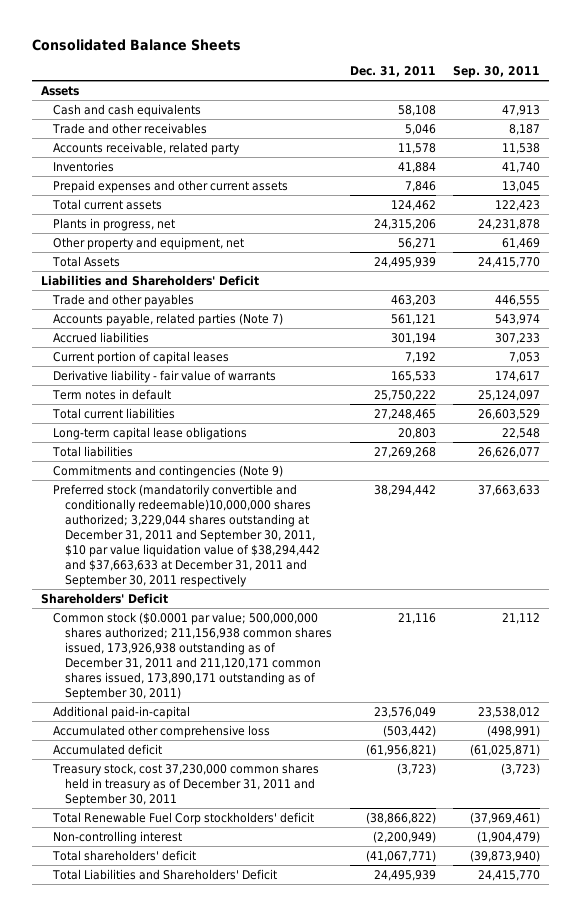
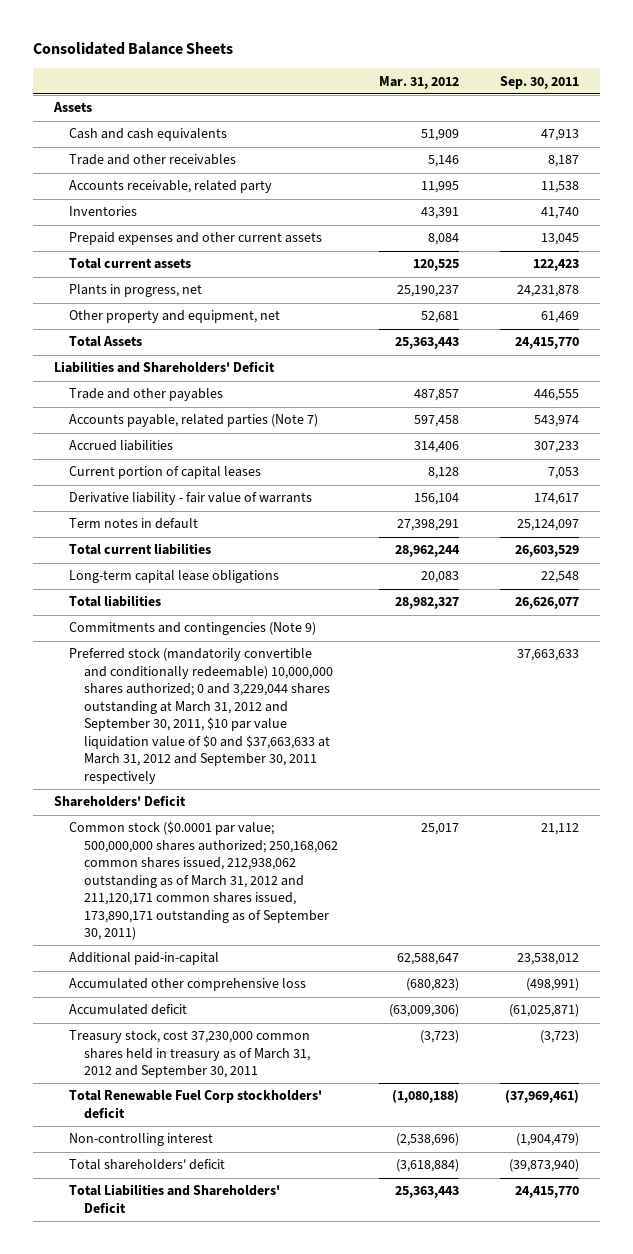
[349,66,436,78] Dec. 31, 2011 -> none
none -> [378,75,459,89] Mar. 31, 2012
[52,483,321,587] Preferred stock (mandatorily convertible and conditionally redeemable)10,000,000 shares authorized; 3,229,044 shares outstanding at December 31, 2011 and September 30, 2011, $10 par value liquidation value of $38,294,442 and $37,663,633 at December 31, 2011 and September 30, 2011 respectively -> [68,648,333,784] Preferred stock (mandatorily convertible and conditionally redeemable) 10,000,000 shares authorized; 0 and 3,229,044 shares outstanding at March 31, 2012 and September 30, 2011, $10 par value liquidation value of $0 and $37,663,633 at March 31, 2012 and September 30, 2011 respectively
[52,611,333,700] Common stock ($0.0001 par value; 500,000,000 shares authorized; 211,156,938 common shares issued, 173,926,938 outstanding as of December 31, 2011 and 211,120,171 common shares issued, 173,890,171 outstanding as of September 30, 2011) -> [68,821,338,941] Common stock ($0.0001 par value; 500,000,000 shares authorized; 250,168,062 common shares issued, 212,938,062 outstanding as of March 31, 2012 and 211,120,171 common shares issued, 173,890,171 outstanding as of September 30, 2011)
[51,762,319,806] Treasury stock, cost 37,230,000 common shares held in treasury as of December 31, 2011 and September 30, 2011 -> [68,1030,310,1079] Treasury stock, cost 37,230,000 common shares held in treasury as of March 31, 2012 and September 30, 2011

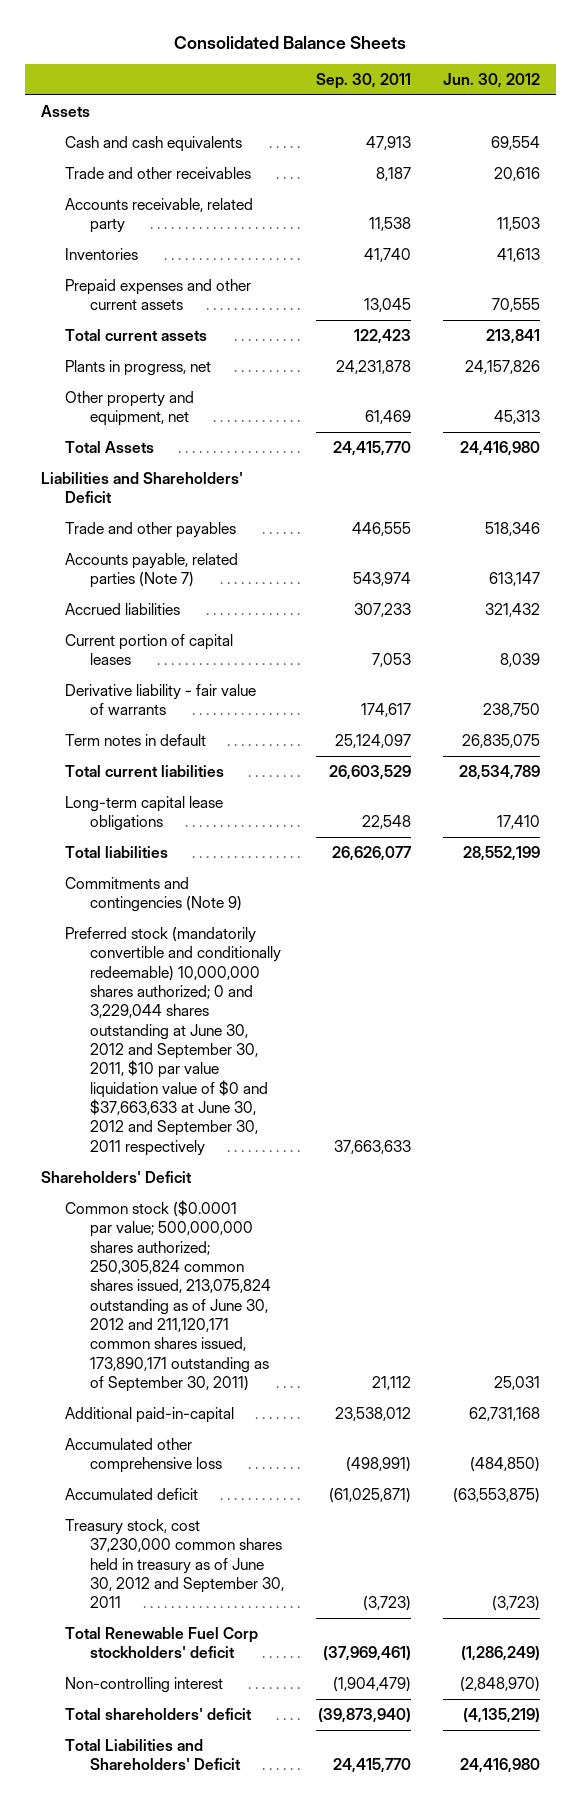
[378,75,459,89] Mar. 31, 2012 -> none
none -> [442,72,540,88] Jun. 30, 2012
[68,648,333,784] Preferred stock (mandatorily convertible and conditionally redeemable) 10,000,000 shares authorized; 0 and 3,229,044 shares outstanding at March 31, 2012 and September 30, 2011, $10 par value liquidation value of $0 and $37,663,633 at March 31, 2012 and September 30, 2011 respectively -> [65,927,281,1156] Preferred stock (mandatorily convertible and conditionally redeemable) 10,000,000 shares authorized; 0 and 3,229,044 shares outstanding at June 30, 2012 and September 30, 2011, $10 par value liquidation value of $0 and $37,663,633 at June 30, 2012 and September 30, 2011 respectively
[68,821,338,941] Common stock ($0.0001 par value; 500,000,000 shares authorized; 250,168,062 common shares issued, 212,938,062 outstanding as of March 31, 2012 and 211,120,171 common shares issued, 173,890,171 outstanding as of September 30, 2011) -> [65,1200,271,1393] Common stock ($0.0001 par value; 500,000,000 shares authorized; 250,305,824 common shares issued, 213,075,824 outstanding as of June 30, 2012 and 211,120,171 common shares issued, 173,890,171 outstanding as of September 30, 2011)
[68,1030,310,1079] Treasury stock, cost 37,230,000 common shares held in treasury as of March 31, 2012 and September 30, 2011 -> [65,1519,284,1609] Treasury stock, cost 37,230,000 common shares held in treasury as of June 30, 2012 and September 30, 2011

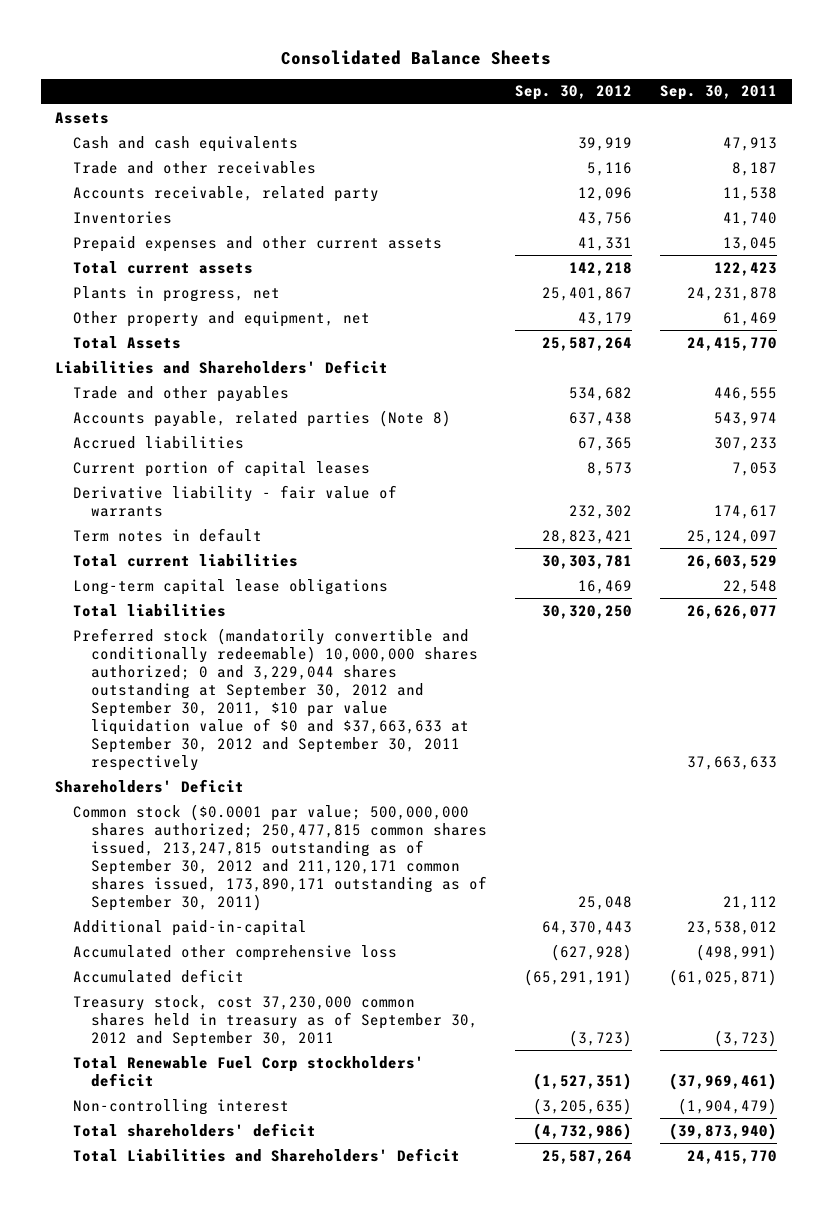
[442,72,540,88] Jun. 30, 2012 -> none
none -> [515,85,633,101] Sep. 30, 2012
[65,553,239,589] Accounts payable, related parties (Note 7) -> [72,409,451,427] Accounts payable, related parties (Note 8)
[65,877,242,913] Commitments and contingencies (Note 9) -> none
[65,927,281,1156] Preferred stock (mandatorily convertible and conditionally redeemable) 10,000,000 shares authorized; 0 and 3,229,044 shares outstanding at June 30, 2012 and September 30, 2011, $10 par value liquidation value of $0 and $37,663,633 at June 30, 2012 and September 30, 2011 respectively -> [72,627,478,771] Preferred stock (mandatorily convertible and conditionally redeemable) 10,000,000 shares authorized; 0 and 3,229,044 shares outstanding at September 30, 2012 and September 30, 2011, $10 par value liquidation value of $0 and $37,663,633 at September 30, 2012 and September 30, 2011 respectively
[65,1200,271,1393] Common stock ($0.0001 par value; 500,000,000 shares authorized; 250,305,824 common shares issued, 213,075,824 outstanding as of June 30, 2012 and 211,120,171 common shares issued, 173,890,171 outstanding as of September 30, 2011) -> [72,803,487,911] Common stock ($0.0001 par value; 500,000,000 shares authorized; 250,477,815 common shares issued, 213,247,815 outstanding as of September 30, 2012 and 211,120,171 common shares issued, 173,890,171 outstanding as of September 30, 2011)
[65,1519,284,1609] Treasury stock, cost 37,230,000 common shares held in treasury as of June 30, 2012 and September 30, 2011 -> [72,994,478,1047] Treasury stock, cost 37,230,000 common shares held in treasury as of September 30, 2012 and September 30, 2011

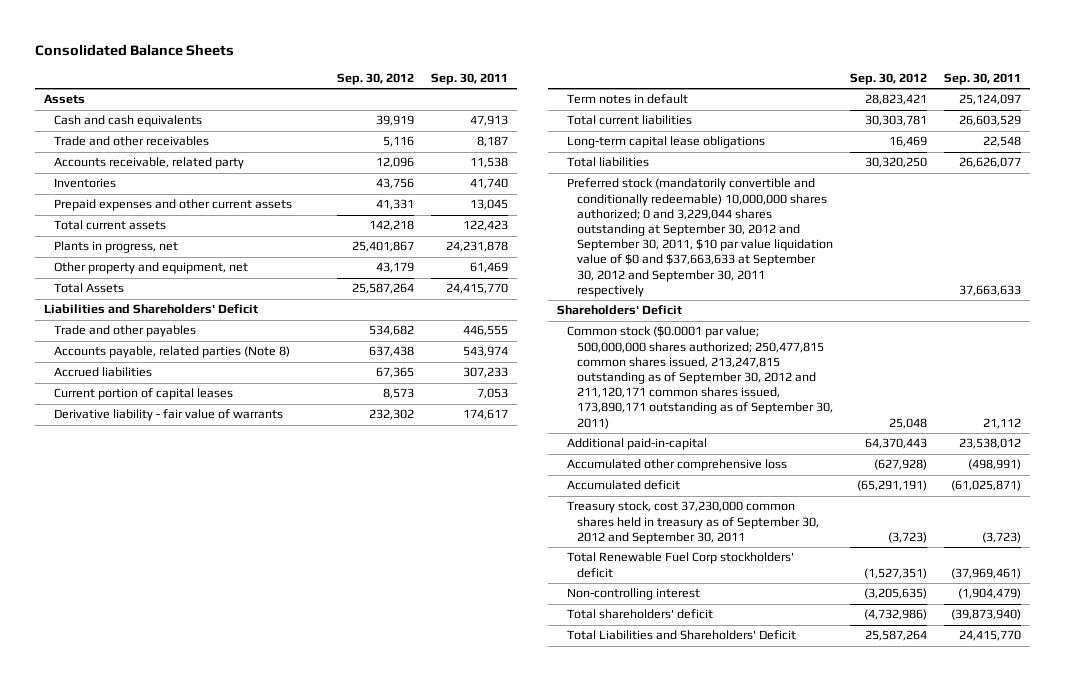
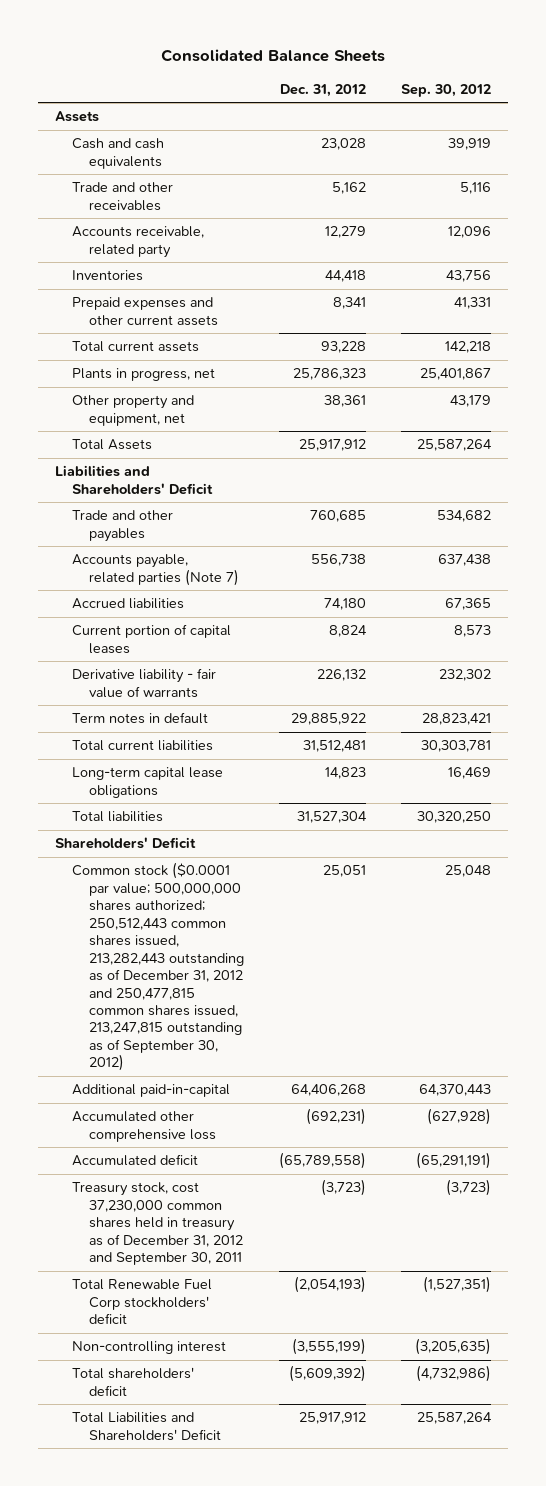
[431,73,509,86] Sep. 30, 2011 -> none
none -> [279,83,366,97] Dec. 31, 2012
[53,346,290,359] Accounts payable, related parties (Note 8) -> [72,554,240,586] Accounts payable, related parties (Note 7)
[567,178,834,297] Preferred stock (mandatorily convertible and conditionally redeemable) 10,000,000 shares authorized; 0 and 3,229,044 shares outstanding at September 30, 2012 and September 30, 2011, $10 par value liquidation value of $0 and $37,663,633 at September 30, 2012 and September 30, 2011 respectively -> none
[567,326,834,429] Common stock ($0.0001 par value; 500,000,000 shares authorized; 250,477,815 common shares issued, 213,247,815 outstanding as of September 30, 2012 and 211,120,171 common shares issued, 173,890,171 outstanding as of September 30, 2011) -> [72,862,245,1072] Common stock ($0.0001 par value; 500,000,000 shares authorized; 250,512,443 common shares issued, 213,282,443 outstanding as of December 31, 2012 and 250,477,815 common shares issued, 213,247,815 outstanding as of September 30, 2012)
[567,501,820,544] Treasury stock, cost 37,230,000 common shares held in treasury as of September 30, 2012 and September 30, 2011 -> [72,1182,244,1266] Treasury stock, cost 37,230,000 common shares held in treasury as of December 31, 2012 and September 30, 2011

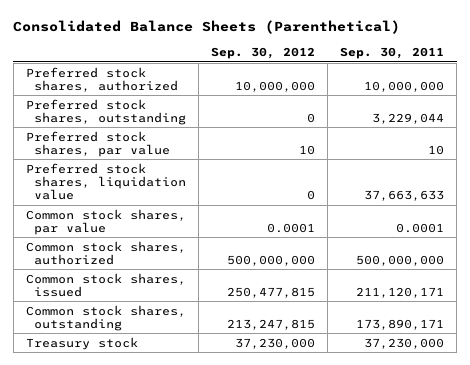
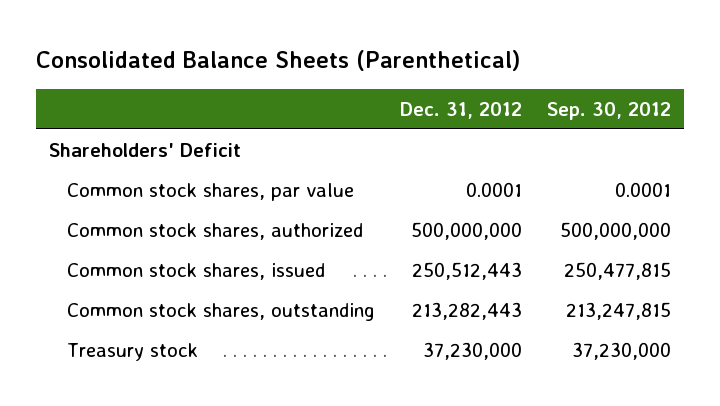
[340,47,445,60] Sep. 30, 2011 -> none
none -> [400,101,523,119] Dec. 31, 2012
[25,66,179,92] Preferred stock shares, authorized -> none
[25,98,187,125] Preferred stock shares, outstanding -> none
[25,130,171,157] Preferred stock shares, par value -> none
[25,162,187,201] Preferred stock shares, liquidation value -> none
none -> [48,143,241,158] Shareholders' Deficit

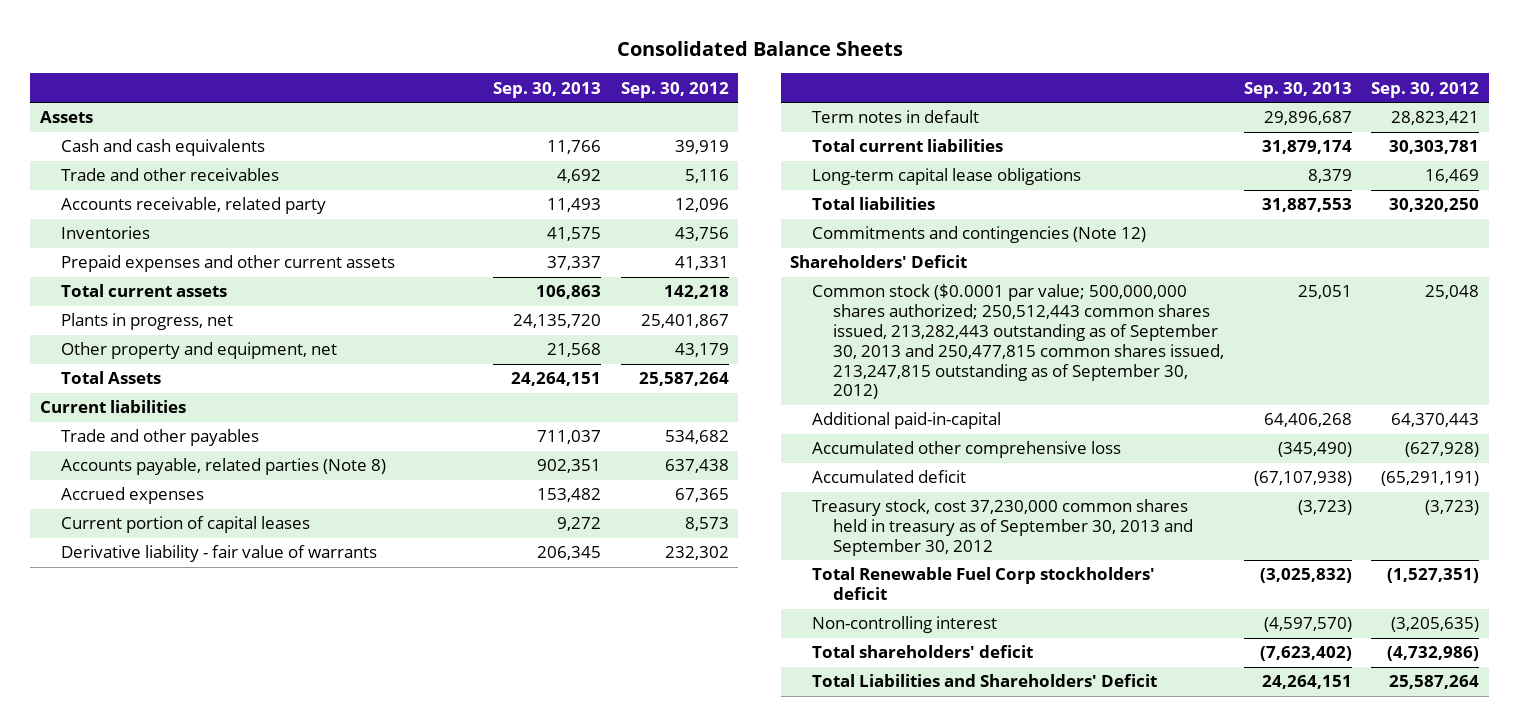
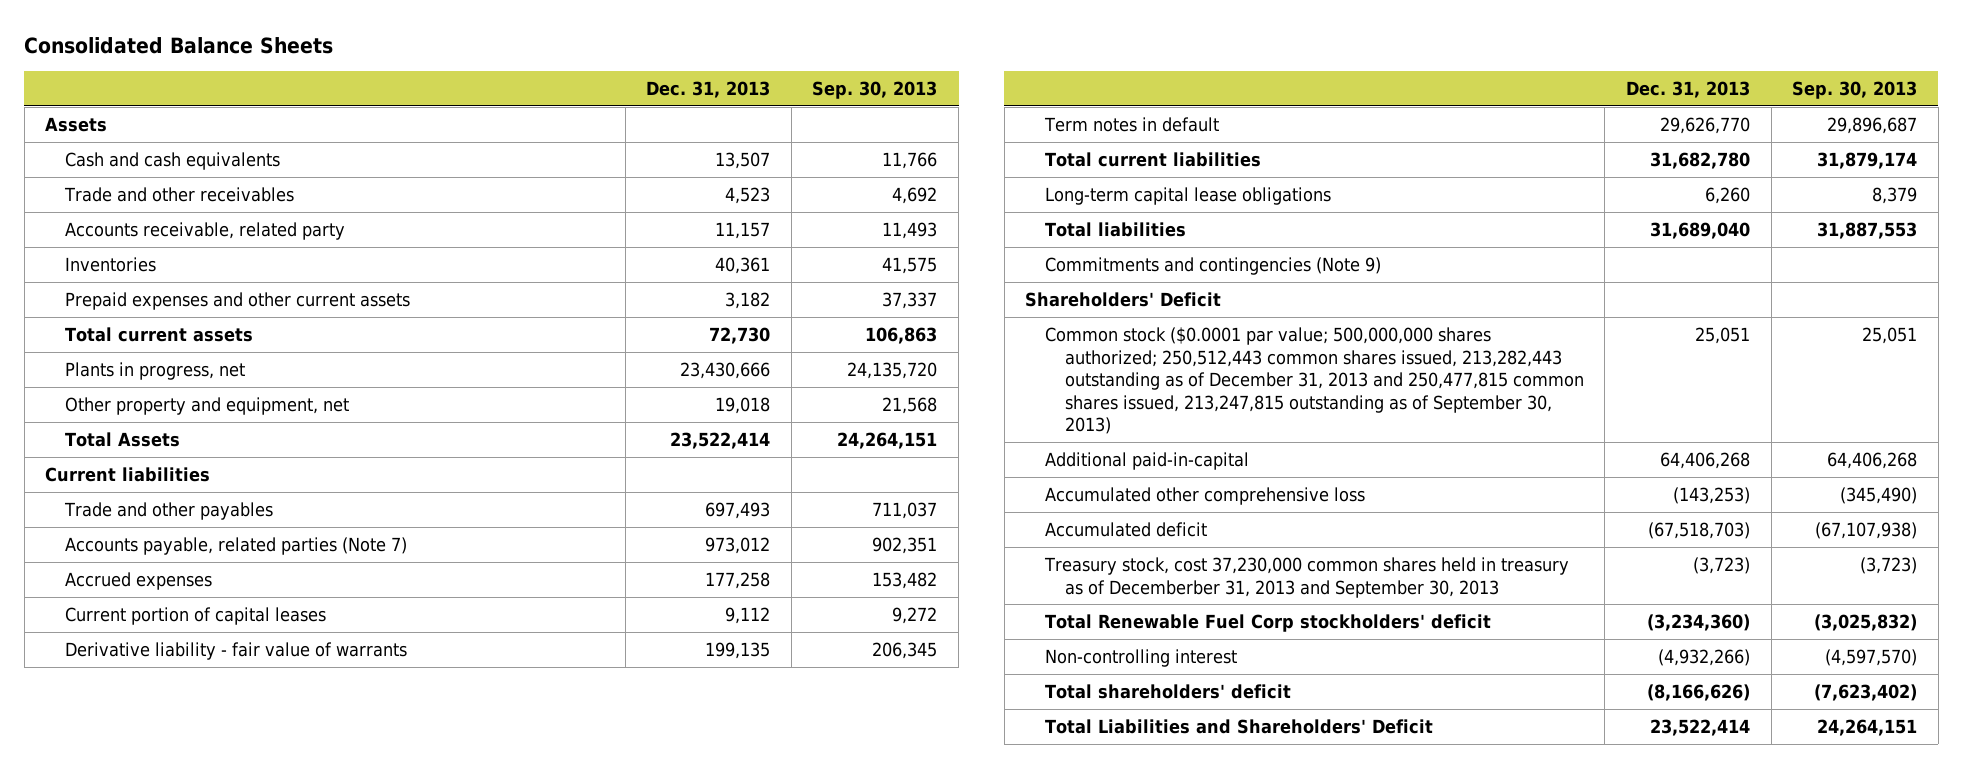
[620,81,729,98] Sep. 30, 2012 -> none
none -> [646,80,771,98] Dec. 31, 2013
[61,458,387,476] Accounts payable, related parties (Note 8) -> [65,537,408,556] Accounts payable, related parties (Note 7)
[811,226,1146,244] Commitments and contingencies (Note 12) -> [1044,257,1381,276] Commitments and contingencies (Note 9)
[811,284,1225,400] Common stock ($0.0001 par value; 500,000,000 shares authorized; 250,512,443 common shares issued, 213,282,443 outstanding as of September 30, 2013 and 250,477,815 common shares issued, 213,247,815 outstanding as of September 30, 2012) -> [1044,327,1584,435] Common stock ($0.0001 par value; 500,000,000 shares authorized; 250,512,443 common shares issued, 213,282,443 outstanding as of December 31, 2013 and 250,477,815 common shares issued, 213,247,815 outstanding as of September 30, 2013)
[811,499,1194,557] Treasury stock, cost 37,230,000 common shares held in treasury as of September 30, 2013 and September 30, 2012 -> [1043,557,1569,598] Treasury stock, cost 37,230,000 common shares held in treasury as of Decemberber 31, 2013 and September 30, 2013

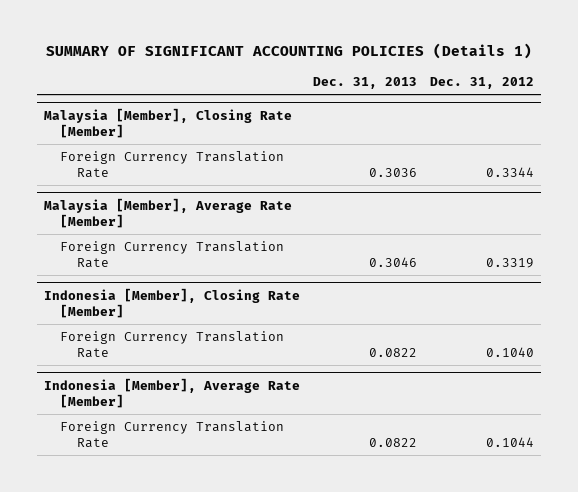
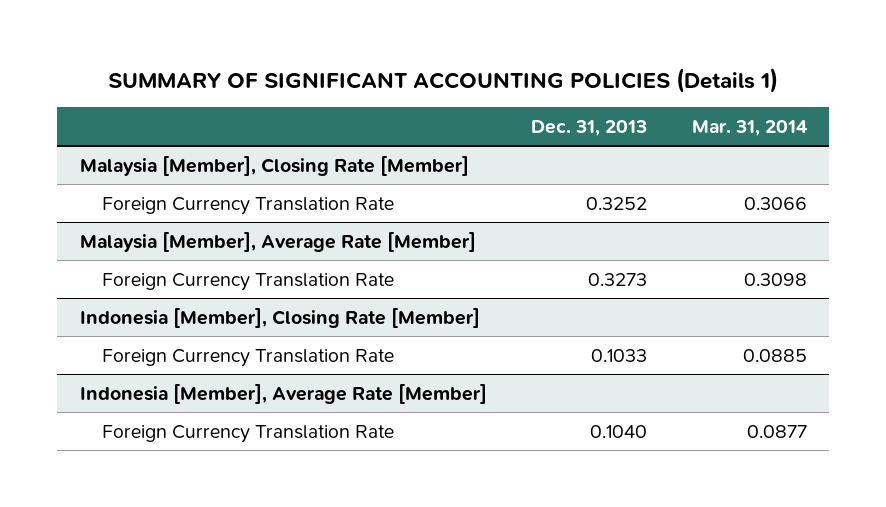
[430,76,535,89] Dec. 31, 2012 -> none
none -> [691,120,808,137] Mar. 31, 2014
[368,167,417,177] 0.3036 -> [586,196,648,210] 0.3252
[368,256,417,267] 0.3046 -> [588,272,648,286] 0.3273
[368,347,417,357] 0.0822 -> [591,348,648,362] 0.1033
[368,437,417,447] 0.0822 -> [590,424,648,438] 0.1040

